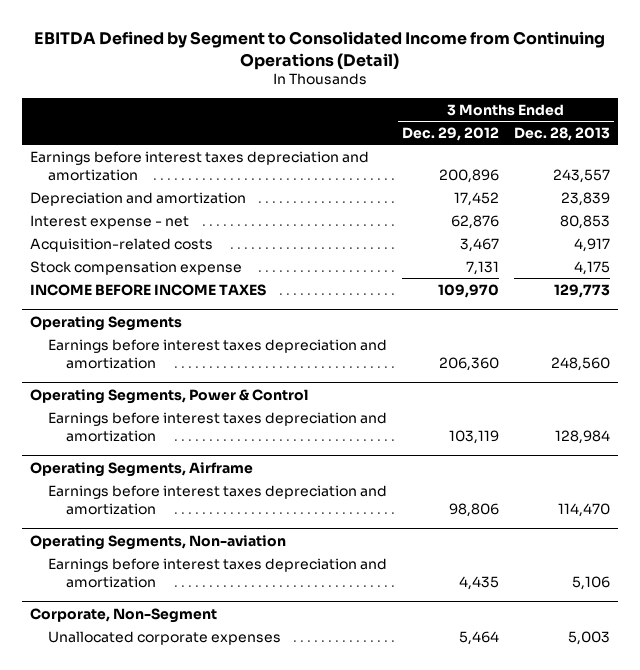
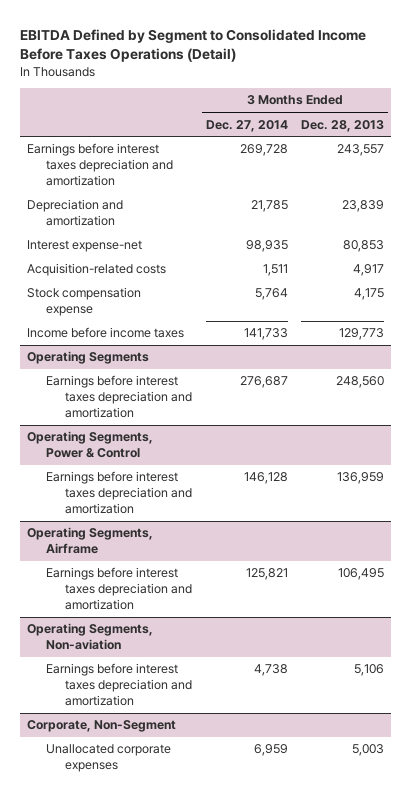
[33,30,605,70] EBITDA Defined by Segment to Consolidated Income from Continuing Operations (Detail) -> [20,28,367,62] EBITDA Defined by Segment to Consolidated Income Before Taxes Operations (Detail)
[402,126,500,141] Dec. 29, 2012 -> none
none -> [205,119,288,132] Dec. 27, 2014
[29,214,189,229] Interest expense - net -> [27,240,143,253] Interest expense-net
[29,283,266,296] INCOME BEFORE INCOME TAXES -> [27,327,185,339] Income before income taxes
[555,429,611,444] 128,984 -> [337,472,385,485] 136,959
[558,502,611,517] 114,470 -> [338,568,385,581] 106,495

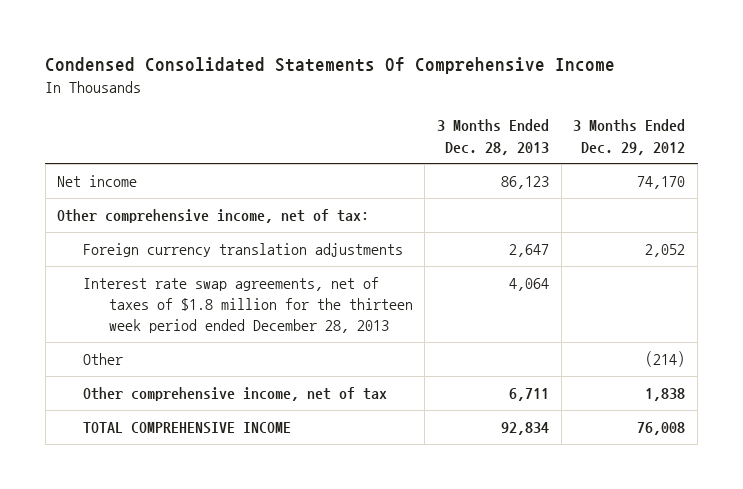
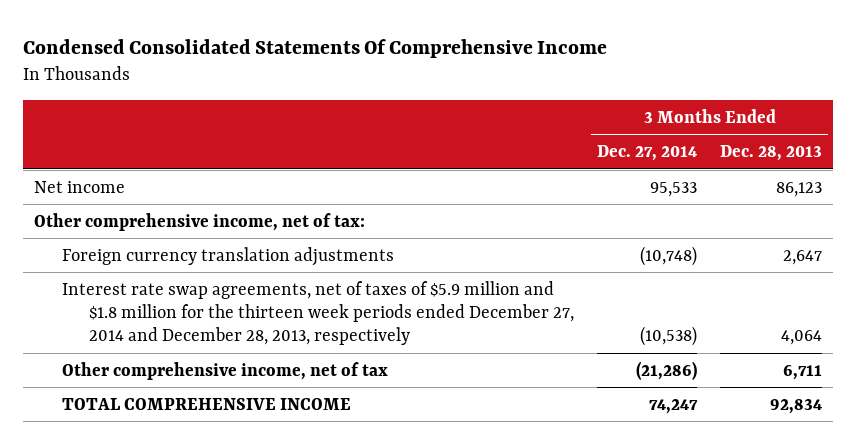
[573,119,686,155] 3 Months Ended Dec. 29, 2012 -> none
none -> [597,145,698,162] Dec. 27, 2014
[82,353,123,366] Other -> none
[82,277,413,334] Interest rate swap agreements, net of taxes of $1.8 million for the thirteen week period ended December 28, 2013 -> [61,280,575,346] Interest rate swap agreements, net of taxes of $5.9 million and $1.8 million for the thirteen week periods ended December 27, 2014 and December 28, 2013, respectively

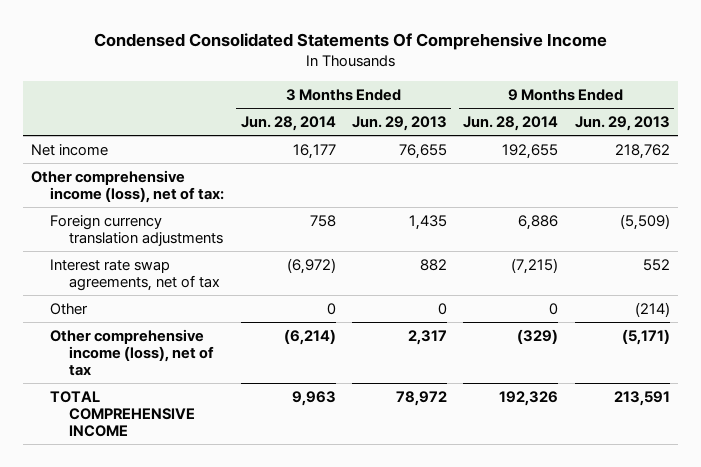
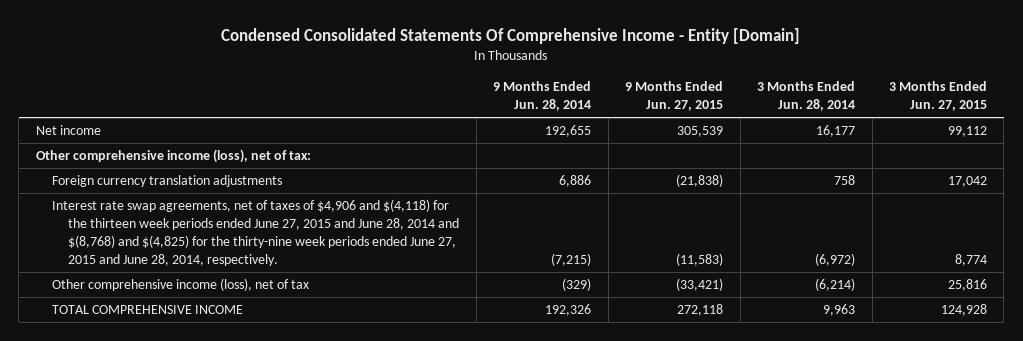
[93,33,607,51] Condensed Consolidated Statements Of Comprehensive Income -> [221,27,801,44] Condensed Consolidated Statements Of Comprehensive Income - Entity [Domain]
[351,115,447,131] Jun. 29, 2013 -> none
[574,115,670,131] Jun. 29, 2013 -> none
none -> [625,81,724,112] 9 Months Ended Jun. 27, 2015
none -> [888,81,987,112] 3 Months Ended Jun. 27, 2015
[50,302,89,315] Other -> none
[50,258,220,291] Interest rate swap agreements, net of tax -> [52,199,460,267] Interest rate swap agreements, net of taxes of $4,906 and $(4,118) for the thirteen week periods ended June 27, 2015 and June 28, 2014 and $(8,768) and $(4,825) for the thirty-nine week periods ended June 27, 2015 and June 28, 2014, respectively.

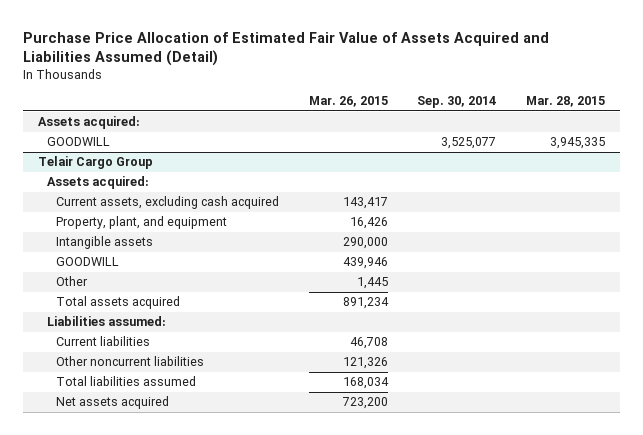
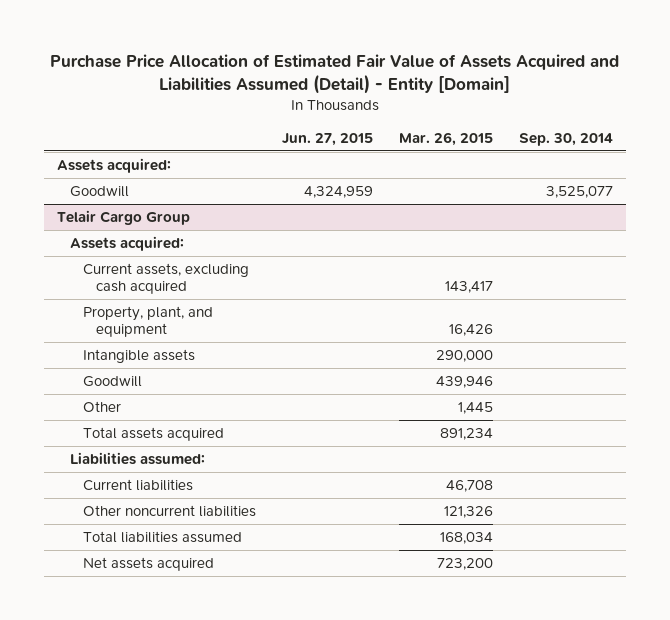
[23,31,550,66] Purchase Price Allocation of Estimated Fair Value of Assets Acquired and Liabilities Assumed (Detail) -> [50,53,620,94] Purchase Price Allocation of Estimated Fair Value of Assets Acquired and Liabilities Assumed (Detail) - Entity [Domain]
[526,96,606,108] Mar. 28, 2015 -> none
none -> [282,132,374,146] Jun. 27, 2015
[46,137,110,147] GOODWILL -> [70,186,130,198] Goodwill
[55,257,119,267] GOODWILL -> [83,376,143,388] Goodwill

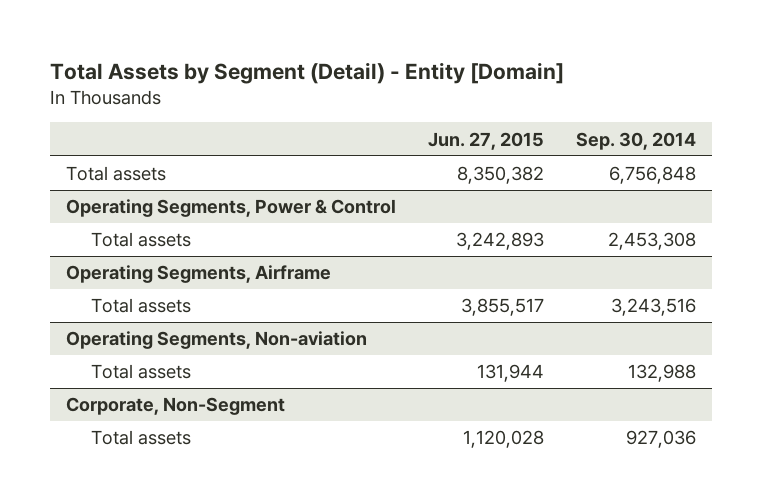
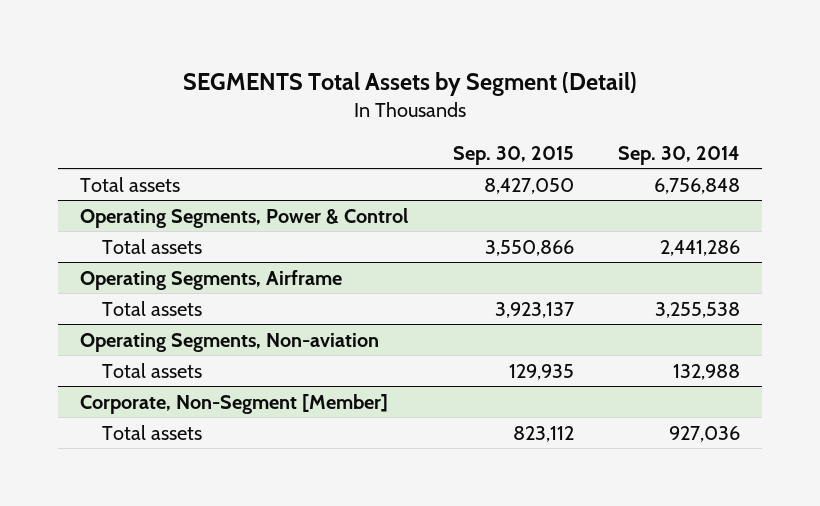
[50,61,565,84] Total Assets by Segment (Detail) - Entity [Domain] -> [183,71,638,96] SEGMENTS Total Assets by Segment (Detail)
[428,131,545,150] Jun. 27, 2015 -> none
none -> [452,145,574,165] Sep. 30, 2015
[608,232,697,251] 2,453,308 -> [659,239,740,256] 2,441,286
[611,298,697,317] 3,243,516 -> [654,301,740,318] 3,255,538
[66,397,286,416] Corporate, Non-Segment -> [80,393,389,414] Corporate, Non-Segment [Member]

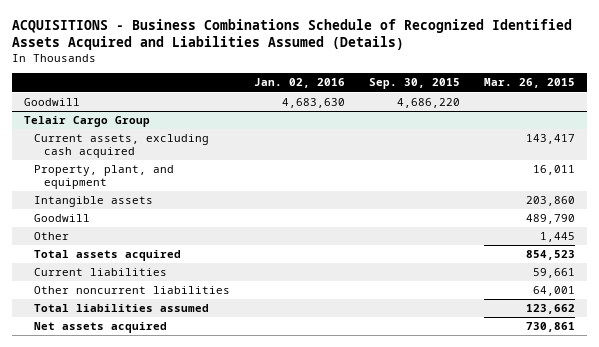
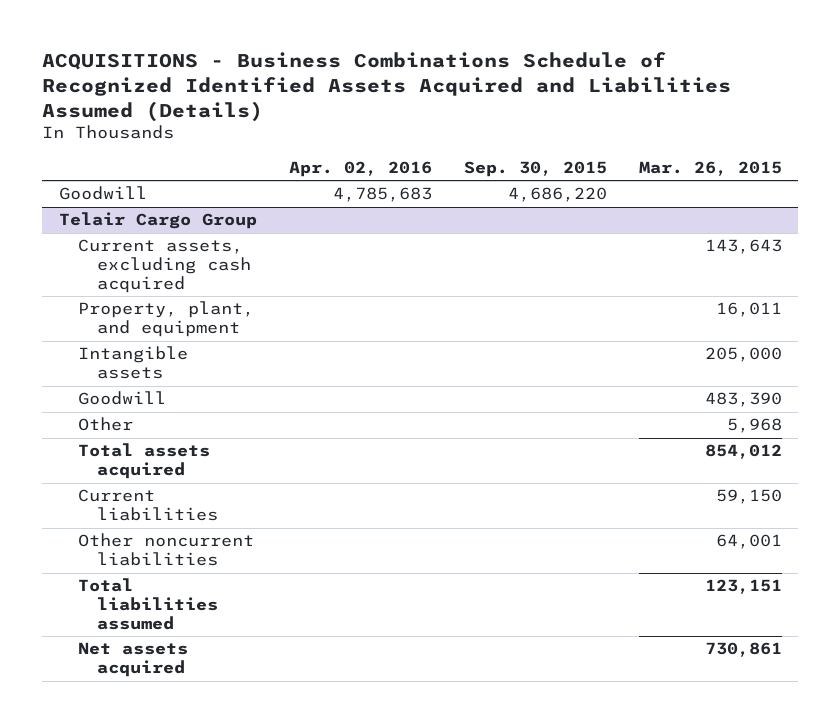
[254,78,346,89] Jan. 02, 2016 -> none
none -> [288,160,432,177] Apr. 02, 2016
[525,134,575,145] 143,417 -> [704,239,782,255] 143,643
[525,196,575,207] 203,860 -> [704,347,782,363] 205,000
[525,214,575,225] 489,790 -> [704,392,782,408] 483,390
[539,232,575,243] 1,445 -> [726,418,782,434] 5,968
[525,250,575,261] 854,523 -> [704,444,782,460] 854,012
[532,268,575,279] 59,661 -> [715,489,782,505] 59,150
[525,304,575,315] 123,662 -> [704,579,782,595] 123,151

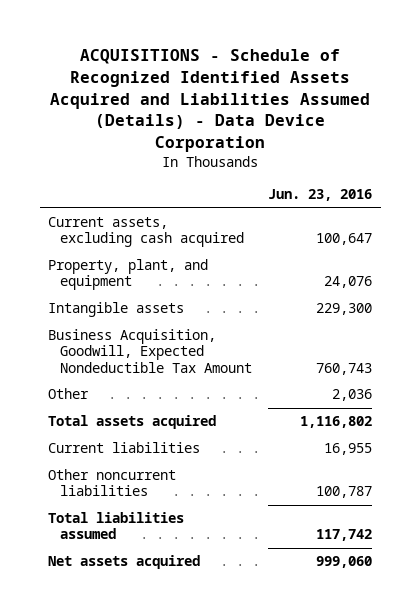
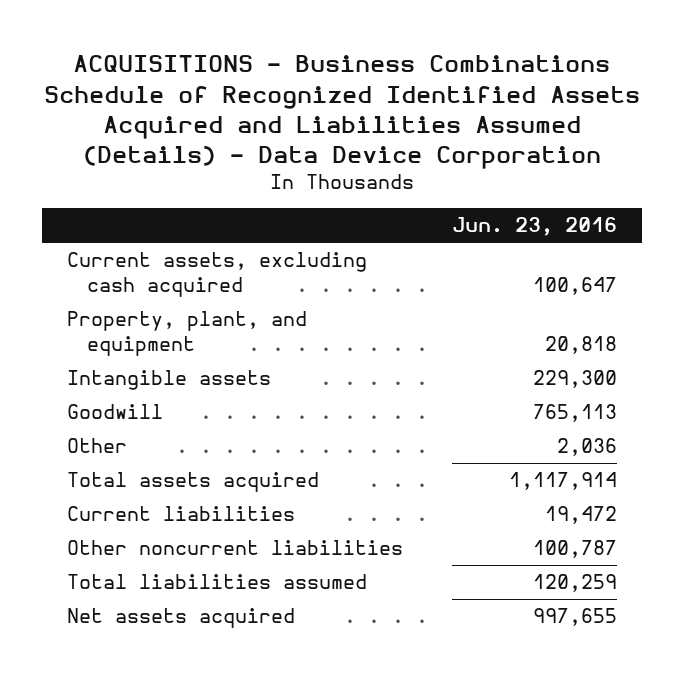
[50,49,371,153] ACQUISITIONS - Schedule of Recognized Identified Assets Acquired and Liabilities Assumed (Details) - Data Device Corporation -> [44,55,641,169] ACQUISITIONS - Business Combinations Schedule of Recognized Identified Assets Acquired and Liabilities Assumed (Details) - Data Device Corporation
[324,276,373,289] 24,076 -> [545,336,618,355] 20,818
[47,329,253,373] Business Acquisition, Goodwill, Expected Nondeductible Tax Amount -> none
none -> [66,404,163,420] Goodwill
[300,416,373,429] 1,116,802 -> [509,472,618,491] 1,117,914
[324,443,373,456] 16,955 -> [545,506,618,525] 19,472
[316,529,373,542] 117,742 -> [533,574,618,593] 120,259
[316,556,373,569] 999,060 -> [533,608,618,627] 997,655

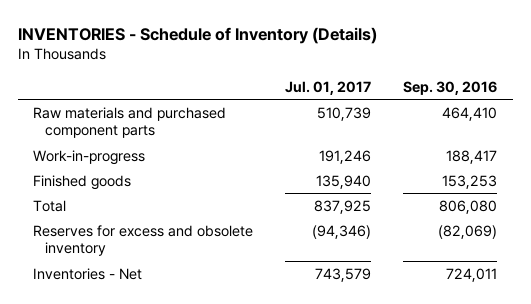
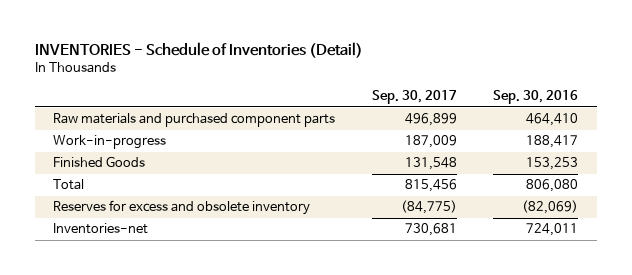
[17,26,377,44] INVENTORIES - Schedule of Inventory (Details) -> [34,41,363,58] INVENTORIES - Schedule of Inventories (Detail)
[285,80,372,95] Jul. 01, 2017 -> none
none -> [371,90,457,105] Sep. 30, 2017
[33,174,132,190] Finished goods -> [53,156,146,168] Finished Goods
[33,267,143,280] Inventories - Net -> [53,223,149,235] Inventories-net

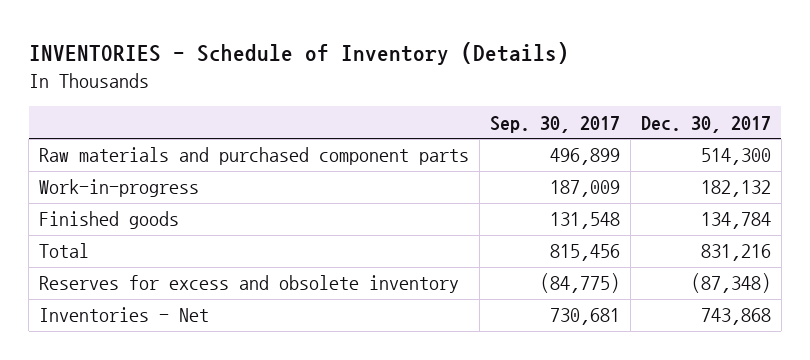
[34,41,363,58] INVENTORIES - Schedule of Inventories (Detail) -> [28,41,569,65] INVENTORIES - Schedule of Inventory (Details)
[493,90,579,105] Sep. 30, 2016 -> none
none -> [640,115,771,133] Dec. 30, 2017
[53,156,146,168] Finished Goods -> [38,211,179,230] Finished goods
[53,223,149,235] Inventories-net -> [38,307,209,323] Inventories - Net

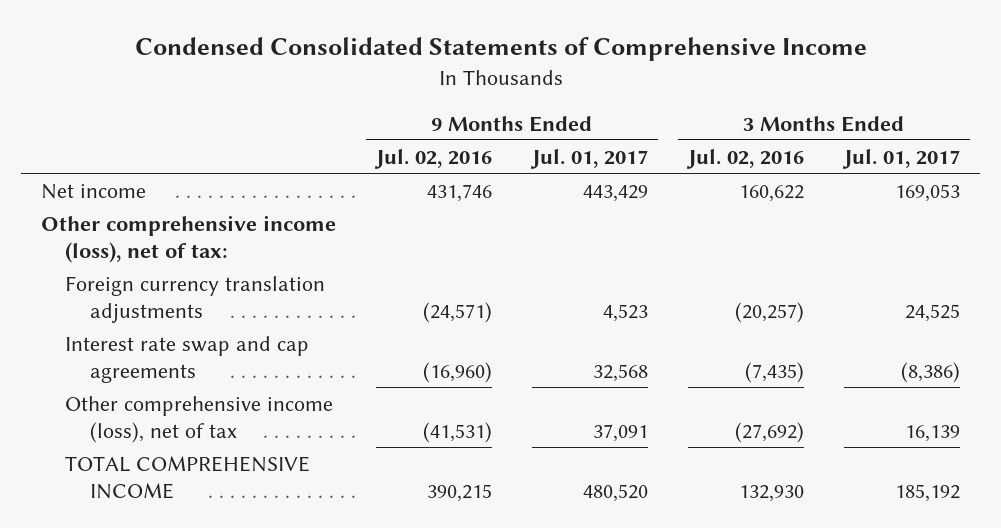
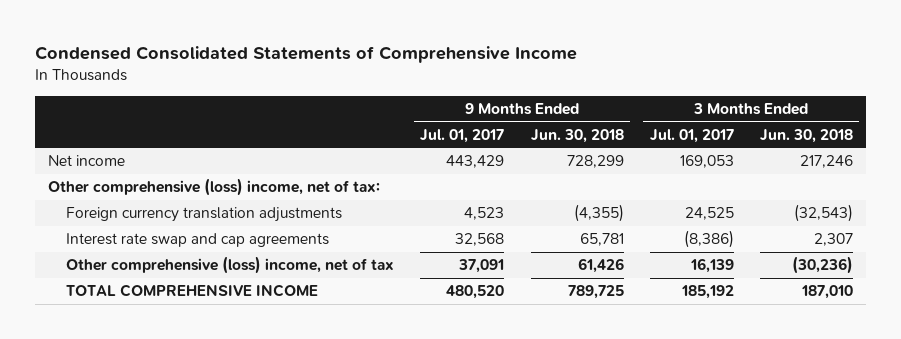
[374,148,493,169] Jul. 02, 2016 -> none
[686,148,805,169] Jul. 02, 2016 -> none
none -> [530,128,624,143] Jun. 30, 2018
none -> [759,128,853,143] Jun. 30, 2018
[41,214,337,263] Other comprehensive income (loss), net of tax: -> [48,178,381,197] Other comprehensive (loss) income, net of tax:
[65,395,334,443] Other comprehensive income (loss), net of tax -> [66,256,395,275] Other comprehensive (loss) income, net of tax

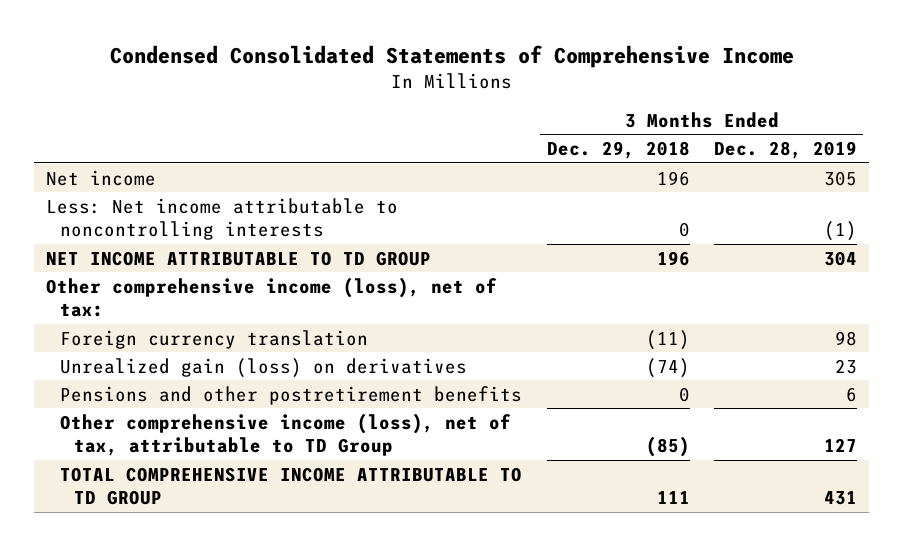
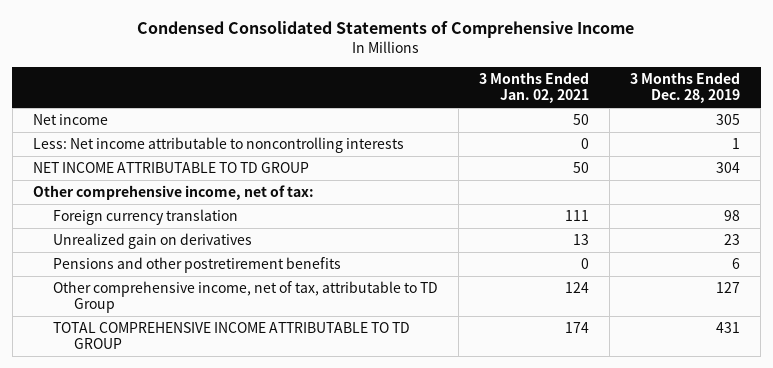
[546,141,690,160] Dec. 29, 2018 -> none
none -> [479,71,590,104] 3 Months Ended Jan. 02, 2021
[823,221,857,242] (1) -> [732,137,741,149] 1
[46,276,498,318] Other comprehensive income (loss), net of tax: -> [32,184,314,200] Other comprehensive income, net of tax:
[60,357,468,378] Unrealized gain (loss) on derivatives -> [53,232,253,249] Unrealized gain on derivatives
[60,412,512,457] Other comprehensive income (loss), net of tax, attributable to TD Group -> [53,280,439,314] Other comprehensive income, net of tax, attributable to TD Group

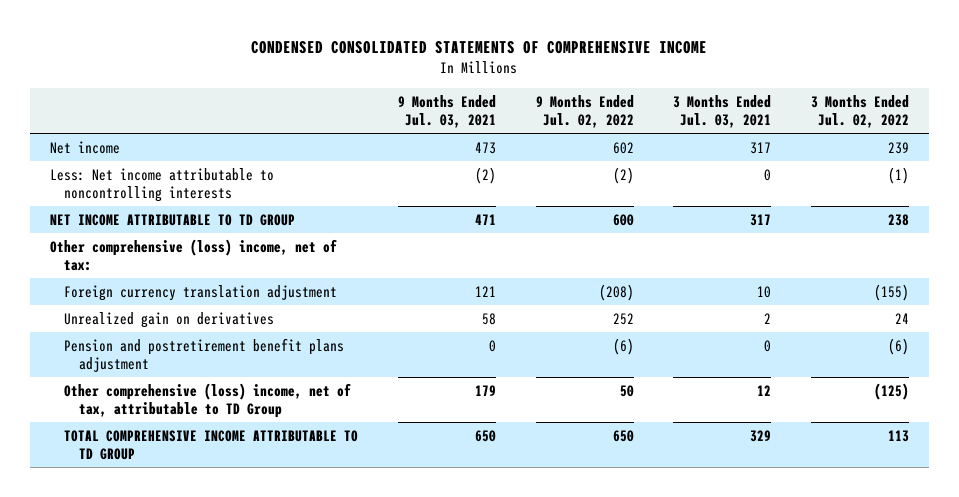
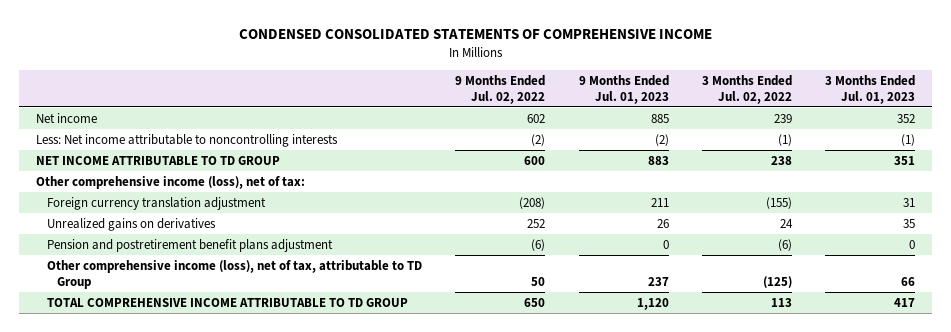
[397,94,496,128] 9 Months Ended Jul. 03, 2021 -> none
[673,94,772,128] 3 Months Ended Jul. 03, 2021 -> none
none -> [578,74,669,104] 9 Months Ended Jul. 01, 2023
none -> [825,74,916,104] 3 Months Ended Jul. 01, 2023
[49,238,337,271] Other comprehensive (loss) income, net of tax: -> [36,175,306,189] Other comprehensive income (loss), net of tax:
[64,311,275,328] Unrealized gain on derivatives -> [46,217,216,231] Unrealized gains on derivatives
[64,382,352,418] Other comprehensive (loss) income, net of tax, attributable to TD Group -> [46,259,422,289] Other comprehensive income (loss), net of tax, attributable to TD Group

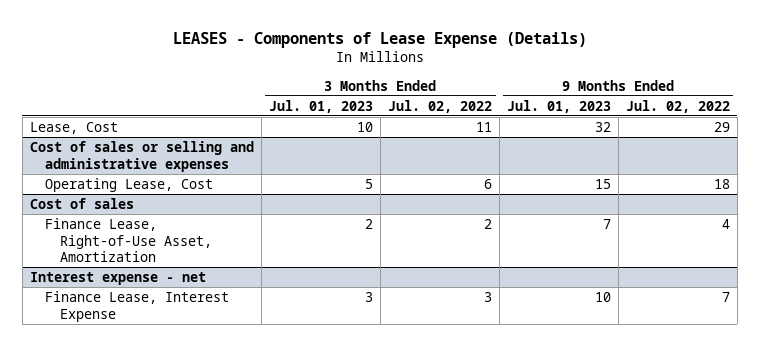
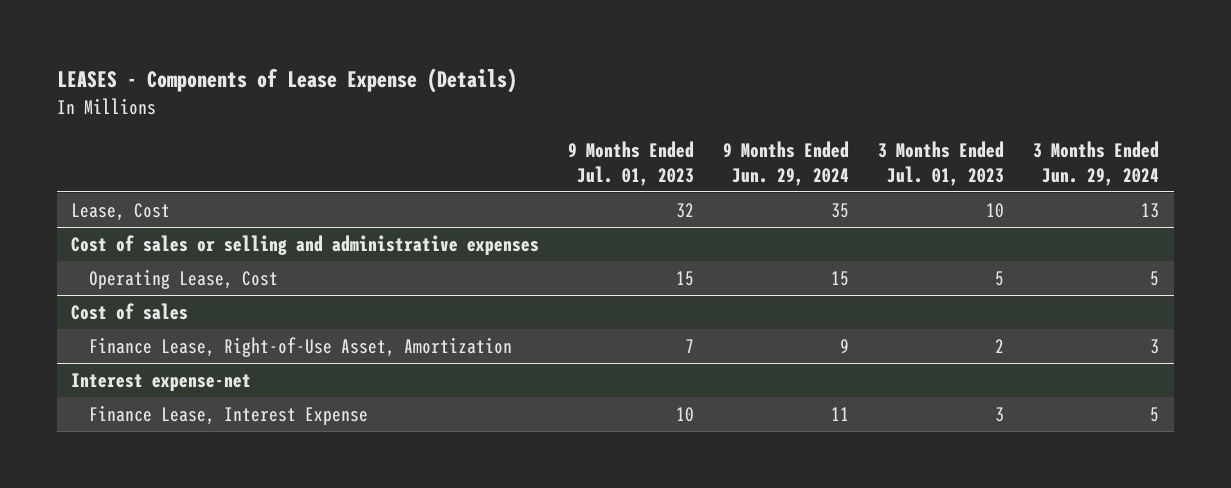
[387,99,492,113] Jul. 02, 2022 -> none
[625,99,730,113] Jul. 02, 2022 -> none
none -> [723,141,850,186] 9 Months Ended Jun. 29, 2024
none -> [1033,141,1160,186] 3 Months Ended Jun. 29, 2024
[29,271,206,285] Interest expense - net -> [71,372,252,391] Interest expense-net

